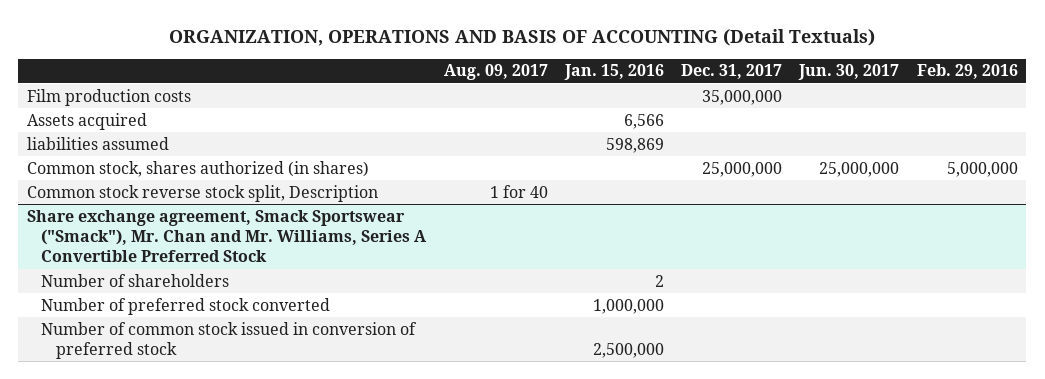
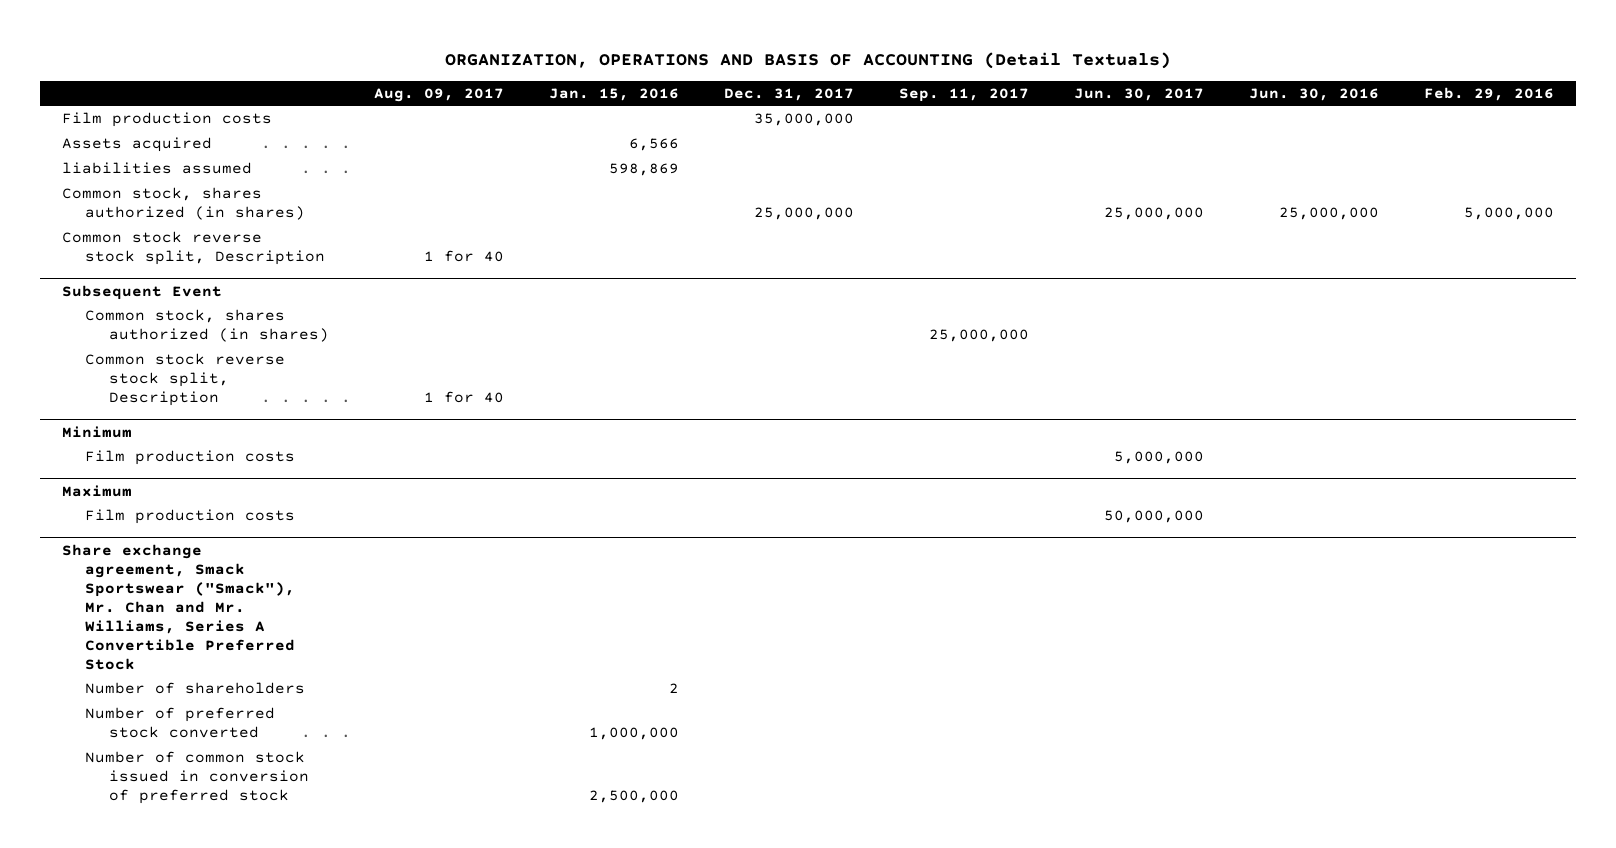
none -> [898,87,1029,102] Sep. 11, 2017
none -> [1248,87,1379,101] Jun. 30, 2016
none -> [62,284,223,300] Subsequent Event
none -> [85,309,329,343] Common stock, shares authorized (in shares)
none -> [85,353,286,407] Common stock reverse stock split, Description
none -> [62,425,133,438] Minimum
none -> [85,450,296,466] Film production costs
none -> [62,484,133,497] Maximum
none -> [85,509,296,525] Film production costs

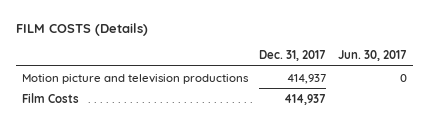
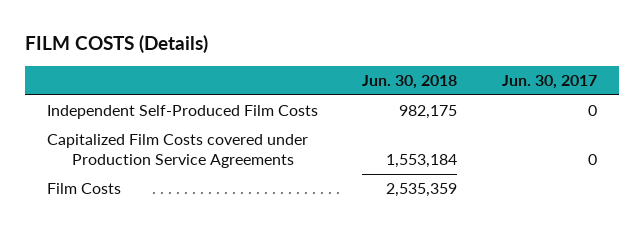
[259,50,327,62] Dec. 31, 2017 -> none
none -> [362,75,458,90] Jun. 30, 2018
none -> [46,105,318,120] Independent Self-Produced Film Costs
[21,73,249,84] Motion picture and television productions -> [46,134,308,169] Capitalized Film Costs covered under Production Service Agreements

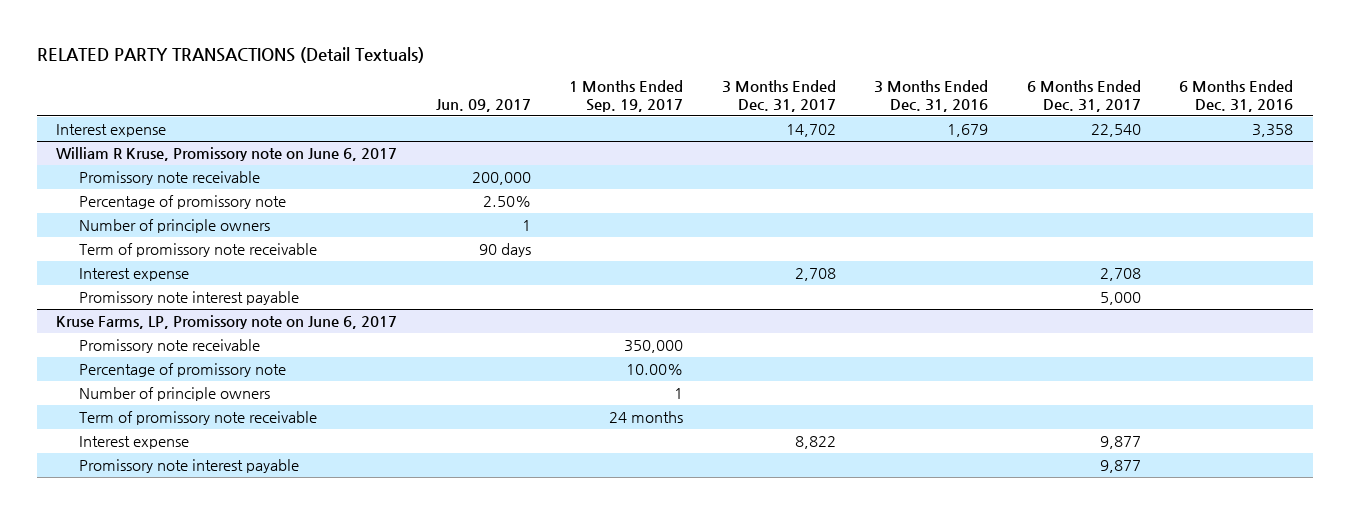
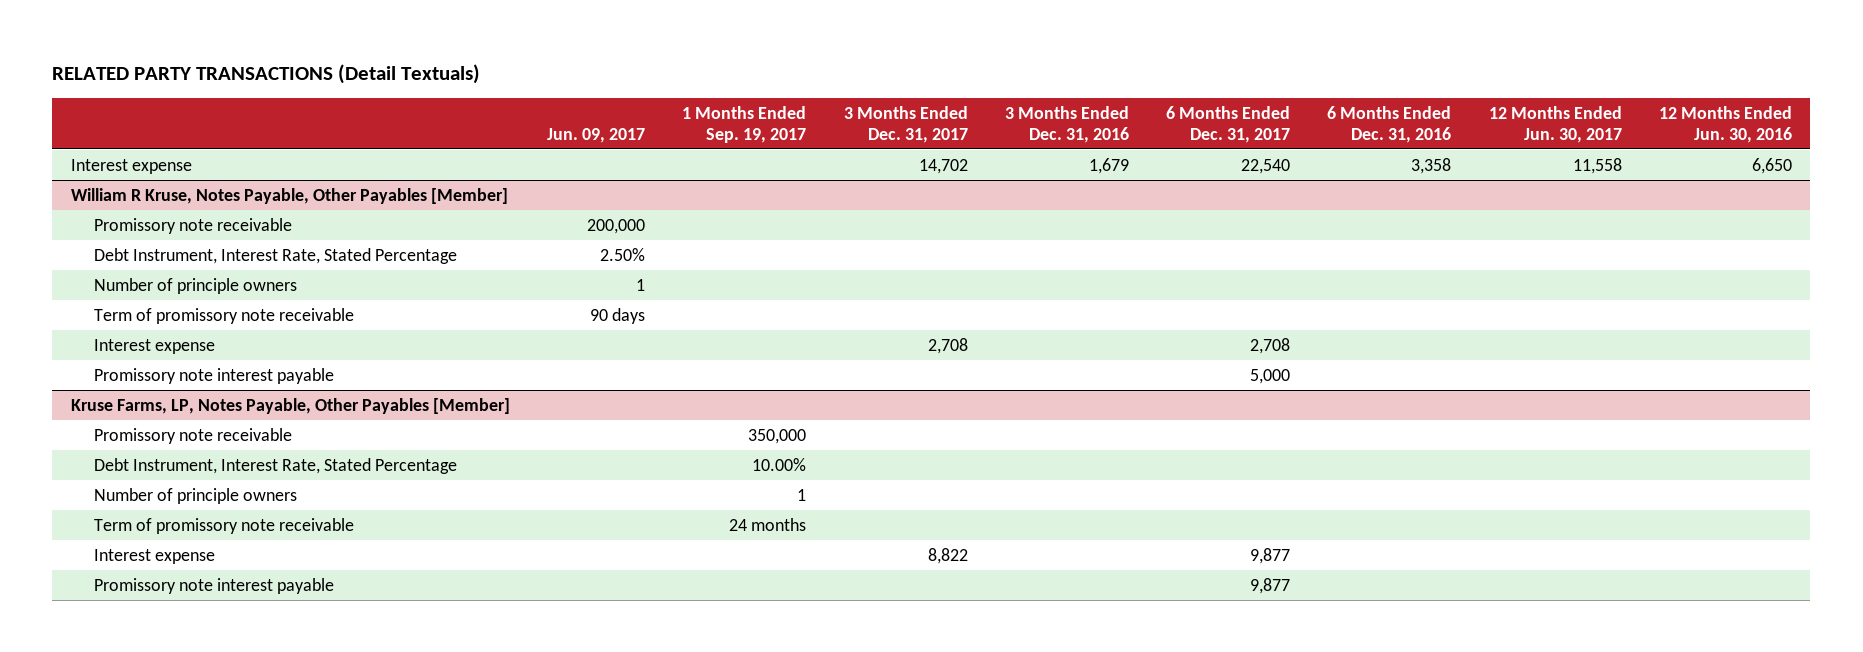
none -> [1488,105,1622,143] 12 Months Ended Jun. 30, 2017
none -> [1658,105,1792,143] 12 Months Ended Jun. 30, 2016
[56,146,398,161] William R Kruse, Promissory note on June 6, 2017 -> [70,187,508,204] William R Kruse, Notes Payable, Other Payables [Member]
[78,194,286,209] Percentage of promissory note -> [93,247,457,264] Debt Instrument, Interest Rate, Stated Percentage
[56,314,398,329] Kruse Farms, LP, Promissory note on June 6, 2017 -> [70,397,510,414] Kruse Farms, LP, Notes Payable, Other Payables [Member]
[78,362,286,377] Percentage of promissory note -> [93,457,457,474] Debt Instrument, Interest Rate, Stated Percentage

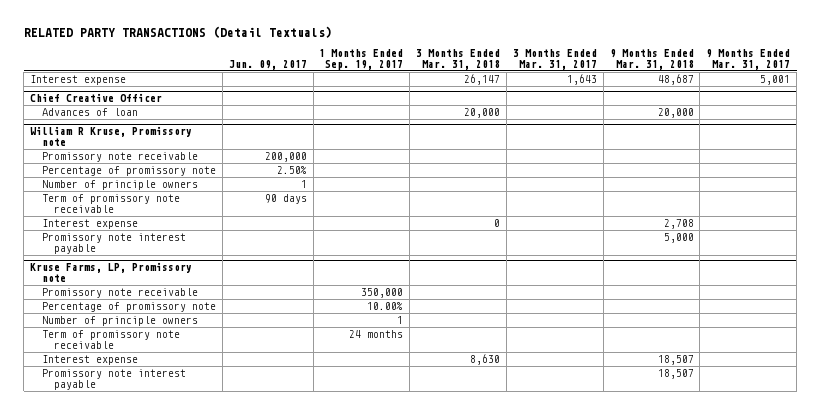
[843,105,968,143] 3 Months Ended Dec. 31, 2017 -> none
[1004,105,1129,143] 3 Months Ended Dec. 31, 2016 -> none
[1166,105,1291,143] 6 Months Ended Dec. 31, 2017 -> none
[1327,105,1452,143] 6 Months Ended Dec. 31, 2016 -> none
[1488,105,1622,143] 12 Months Ended Jun. 30, 2017 -> none
[1658,105,1792,143] 12 Months Ended Jun. 30, 2016 -> none
none -> [416,48,501,70] 3 Months Ended Mar. 31, 2018
none -> [512,48,597,70] 3 Months Ended Mar. 31, 2017
none -> [609,48,694,70] 9 Months Ended Mar. 31, 2018
none -> [706,48,791,70] 9 Months Ended Mar. 31, 2017
none -> [29,93,162,103] Chief Creative Officer
none -> [42,107,139,116] Advances of loan
[70,187,508,204] William R Kruse, Notes Payable, Other Payables [Member] -> [29,126,192,147] William R Kruse, Promissory note
[93,247,457,264] Debt Instrument, Interest Rate, Stated Percentage -> [42,165,217,176] Percentage of promissory note
[70,397,510,414] Kruse Farms, LP, Notes Payable, Other Payables [Member] -> [29,262,192,283] Kruse Farms, LP, Promissory note
[93,457,457,474] Debt Instrument, Interest Rate, Stated Percentage -> [42,301,217,312] Percentage of promissory note

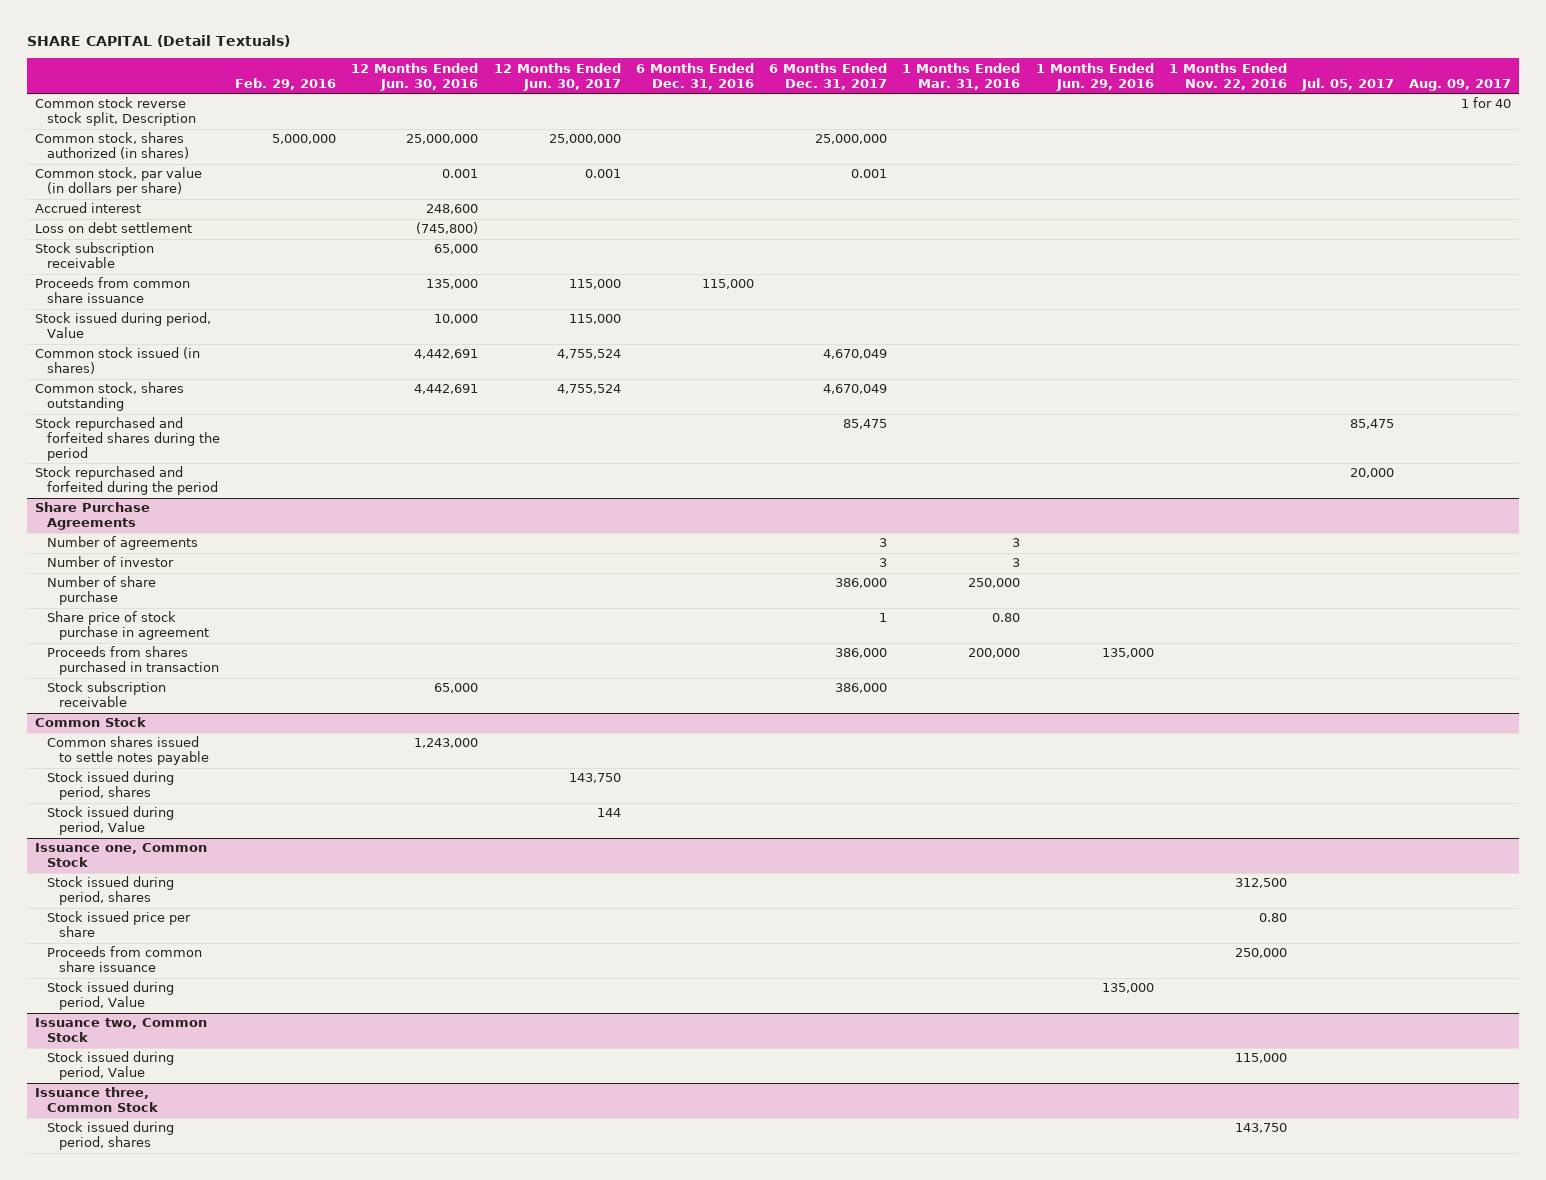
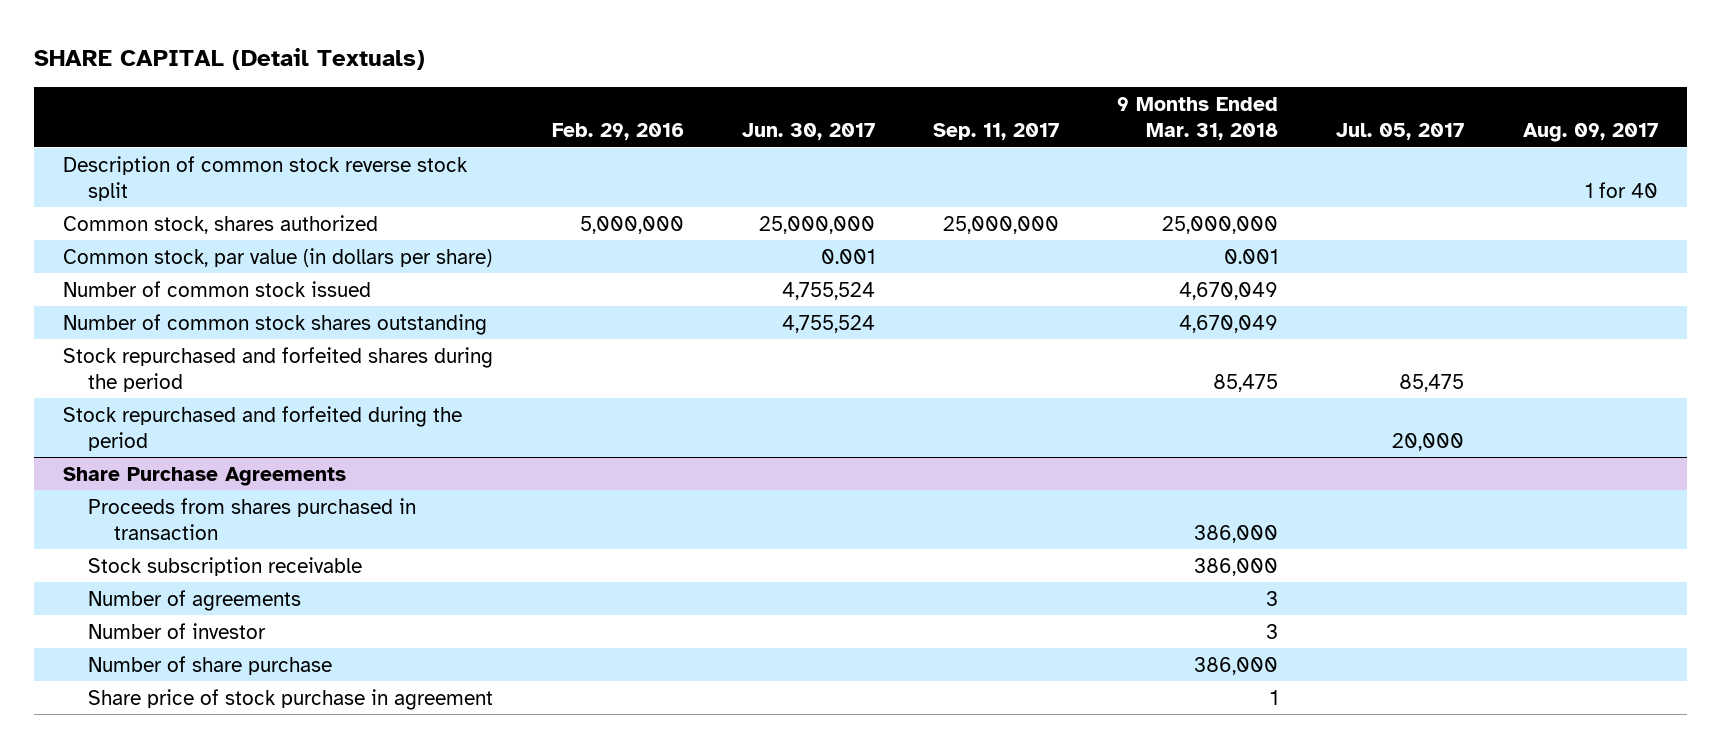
[351,62,479,91] 12 Months Ended Jun. 30, 2016 -> none
[493,62,621,91] 12 Months Ended Jun. 30, 2017 -> none
[635,62,754,90] 6 Months Ended Dec. 31, 2016 -> none
[769,62,888,90] 6 Months Ended Dec. 31, 2017 -> none
[902,62,1021,90] 1 Months Ended Mar. 31, 2016 -> none
[1035,62,1154,91] 1 Months Ended Jun. 29, 2016 -> none
[1168,62,1287,90] 1 Months Ended Nov. 22, 2016 -> none
none -> [741,122,875,140] Jun. 30, 2017
none -> [933,122,1060,140] Sep. 11, 2017
none -> [1117,96,1279,140] 9 Months Ended Mar. 31, 2018
[34,97,196,127] Common stock reverse stock split, Description -> [63,155,469,201] Description of common stock reverse stock split
[34,132,189,160] Common stock, shares authorized (in shares) -> [63,214,379,234] Common stock, shares authorized
[34,202,141,214] Accrued interest -> none
[34,222,192,234] Loss on debt settlement -> none
[34,242,154,269] Stock subscription receivable -> none
[34,277,190,304] Proceeds from common share issuance -> none
[34,312,211,339] Stock issued during period, Value -> none
[34,347,200,375] Common stock issued (in shares) -> [63,280,372,297] Number of common stock issued
[34,382,184,412] Common stock, shares outstanding -> [63,313,488,335] Number of common stock shares outstanding
[46,646,219,676] Proceeds from shares purchased in transaction -> [88,497,417,540] Proceeds from shares purchased in transaction
[46,681,166,708] Stock subscription receivable -> [88,556,363,576] Stock subscription receivable
[34,717,146,728] Common Stock -> none
[46,736,209,766] Common shares issued to settle notes payable -> none
[46,771,174,801] Stock issued during period, shares -> none
[46,806,174,836] Stock issued during period, Value -> none
[34,843,207,868] Issuance one, Common Stock -> none
[46,876,174,906] Stock issued during period, shares -> none
[46,911,191,938] Stock issued price per share -> none
[46,946,202,973] Proceeds from common share issuance -> none
[46,981,174,1011] Stock issued during period, Value -> none
[34,1018,207,1043] Issuance two, Common Stock -> none
[46,1051,174,1081] Stock issued during period, Value -> none
[34,1087,158,1113] Issuance three, Common Stock -> none
[46,1121,174,1151] Stock issued during period, shares -> none

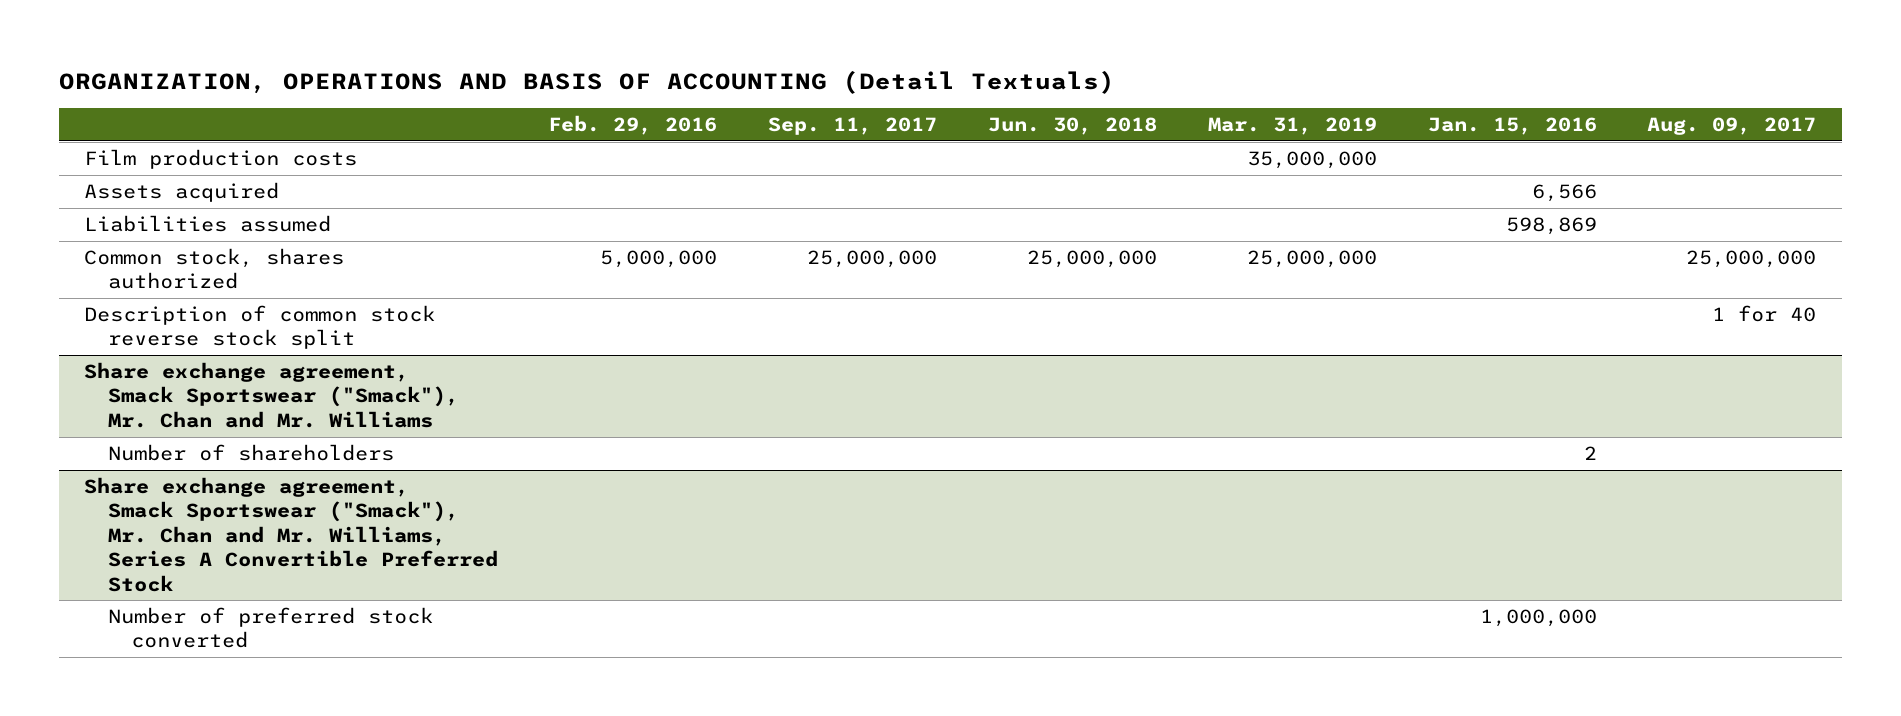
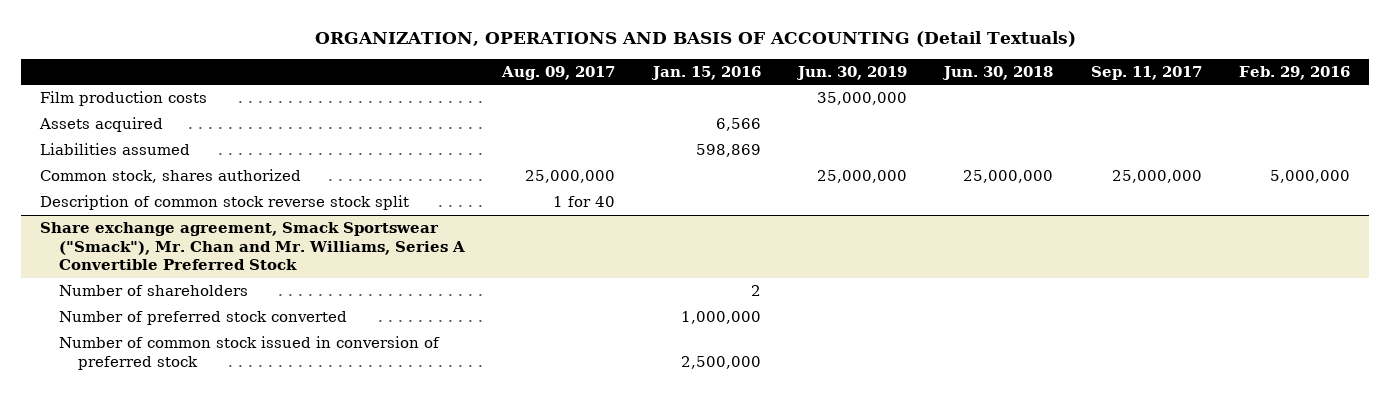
[1207,116,1377,135] Mar. 31, 2019 -> none
none -> [795,65,907,80] Jun. 30, 2019
[84,362,459,428] Share exchange agreement, Smack Sportswear ("Smack"), Mr. Chan and Mr. Williams -> none
[107,444,394,462] Number of shareholders -> none
none -> [58,285,248,297] Number of shareholders
none -> [58,336,440,370] Number of common stock issued in conversion of preferred stock

